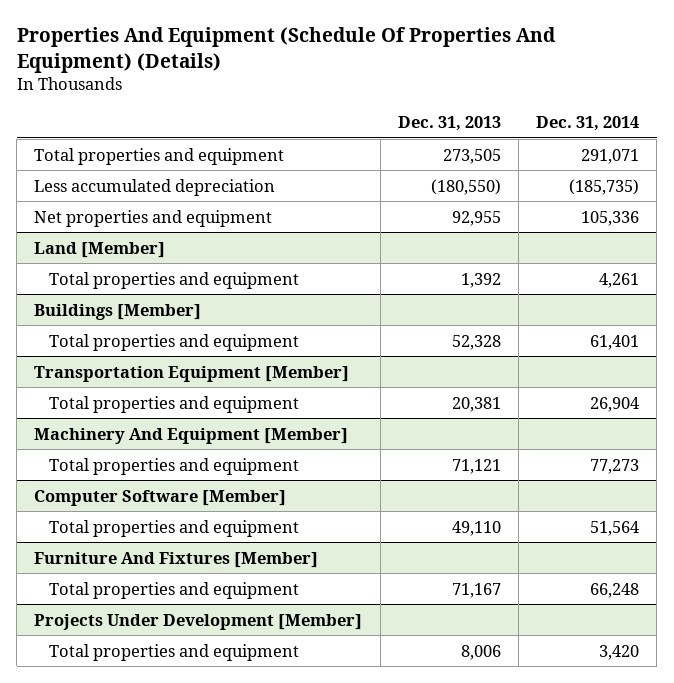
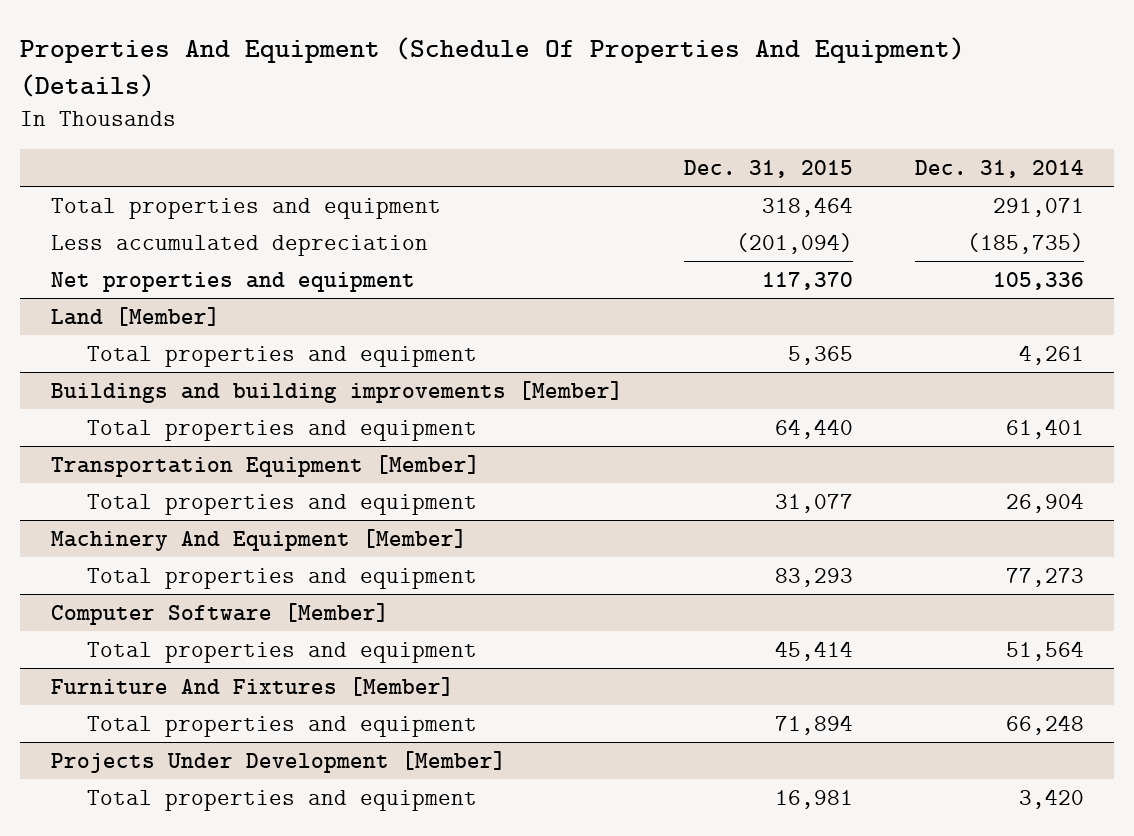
[397,115,501,131] Dec. 31, 2013 -> none
none -> [684,160,854,179] Dec. 31, 2015
[34,303,202,320] Buildings [Member] -> [50,380,623,403] Buildings and building improvements [Member]

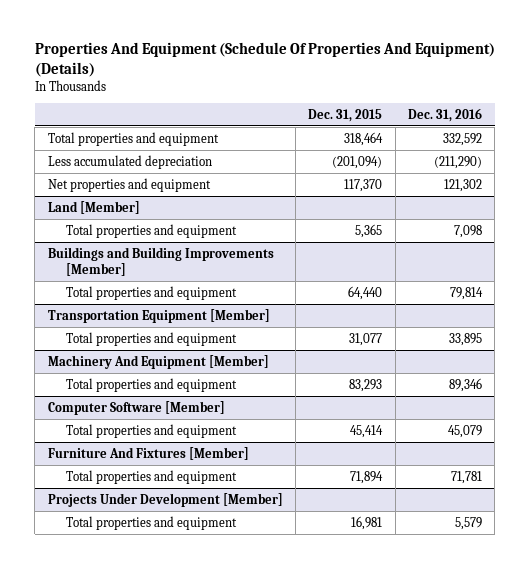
[914,160,1084,179] Dec. 31, 2014 -> none
none -> [408,107,483,122] Dec. 31, 2016
[50,380,623,403] Buildings and building improvements [Member] -> [47,246,274,276] Buildings and Building Improvements [Member]

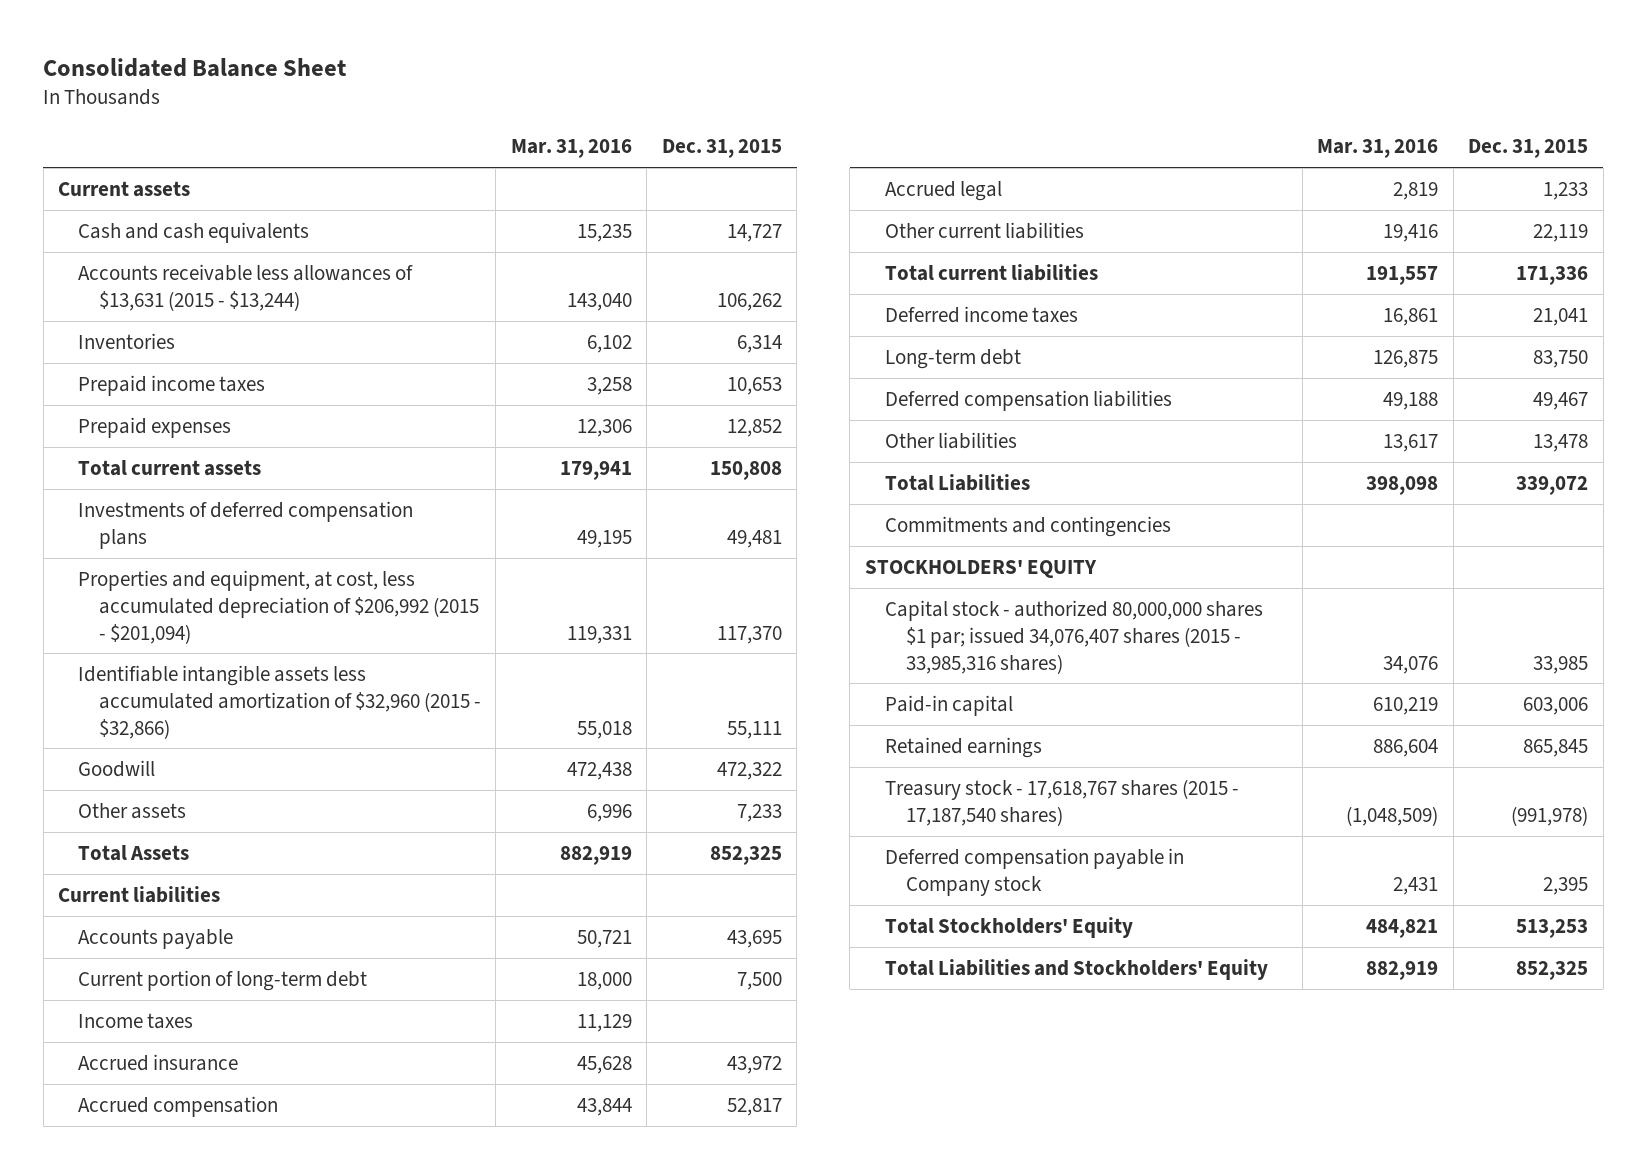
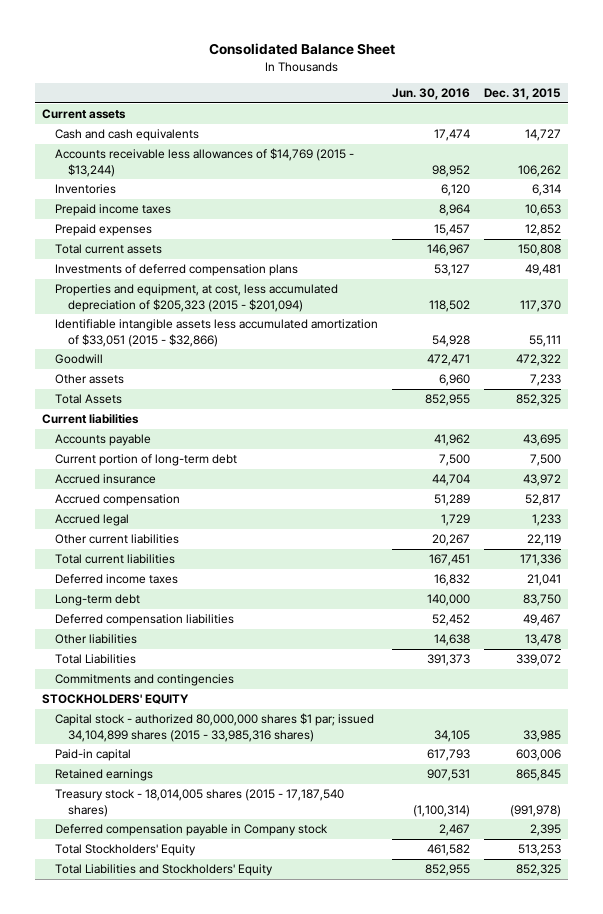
[510,139,632,159] Mar. 31, 2016 -> none
none -> [391,88,470,101] Jun. 30, 2016
[78,263,414,311] Accounts receivable less allowances of $13,631 (2015 - $13,244) -> [55,148,355,177] Accounts receivable less allowances of $14,769 (2015 - $13,244)
[78,569,479,644] Properties and equipment, at cost, less accumulated depreciation of $206,992 (2015 - $201,094) -> [55,284,339,312] Properties and equipment, at cost, less accumulated depreciation of $205,323 (2015 - $201,094)
[78,664,481,739] Identifiable intangible assets less accumulated amortization of $32,960 (2015 - $32,866) -> [55,319,379,347] Identifiable intangible assets less accumulated amortization of $33,051 (2015 - $32,866)
[78,1012,194,1029] Income taxes -> none
[885,599,1264,674] Capital stock - authorized 80,000,000 shares $1 par; issued 34,076,407 shares (2015 - 33,985,316 shares) -> [55,713,375,742] Capital stock - authorized 80,000,000 shares $1 par; issued 34,104,899 shares (2015 - 33,985,316 shares)
[885,778,1240,826] Treasury stock - 17,618,767 shares (2015 - 17,187,540 shares) -> [55,789,345,817] Treasury stock - 18,014,005 shares (2015 - 17,187,540 shares)

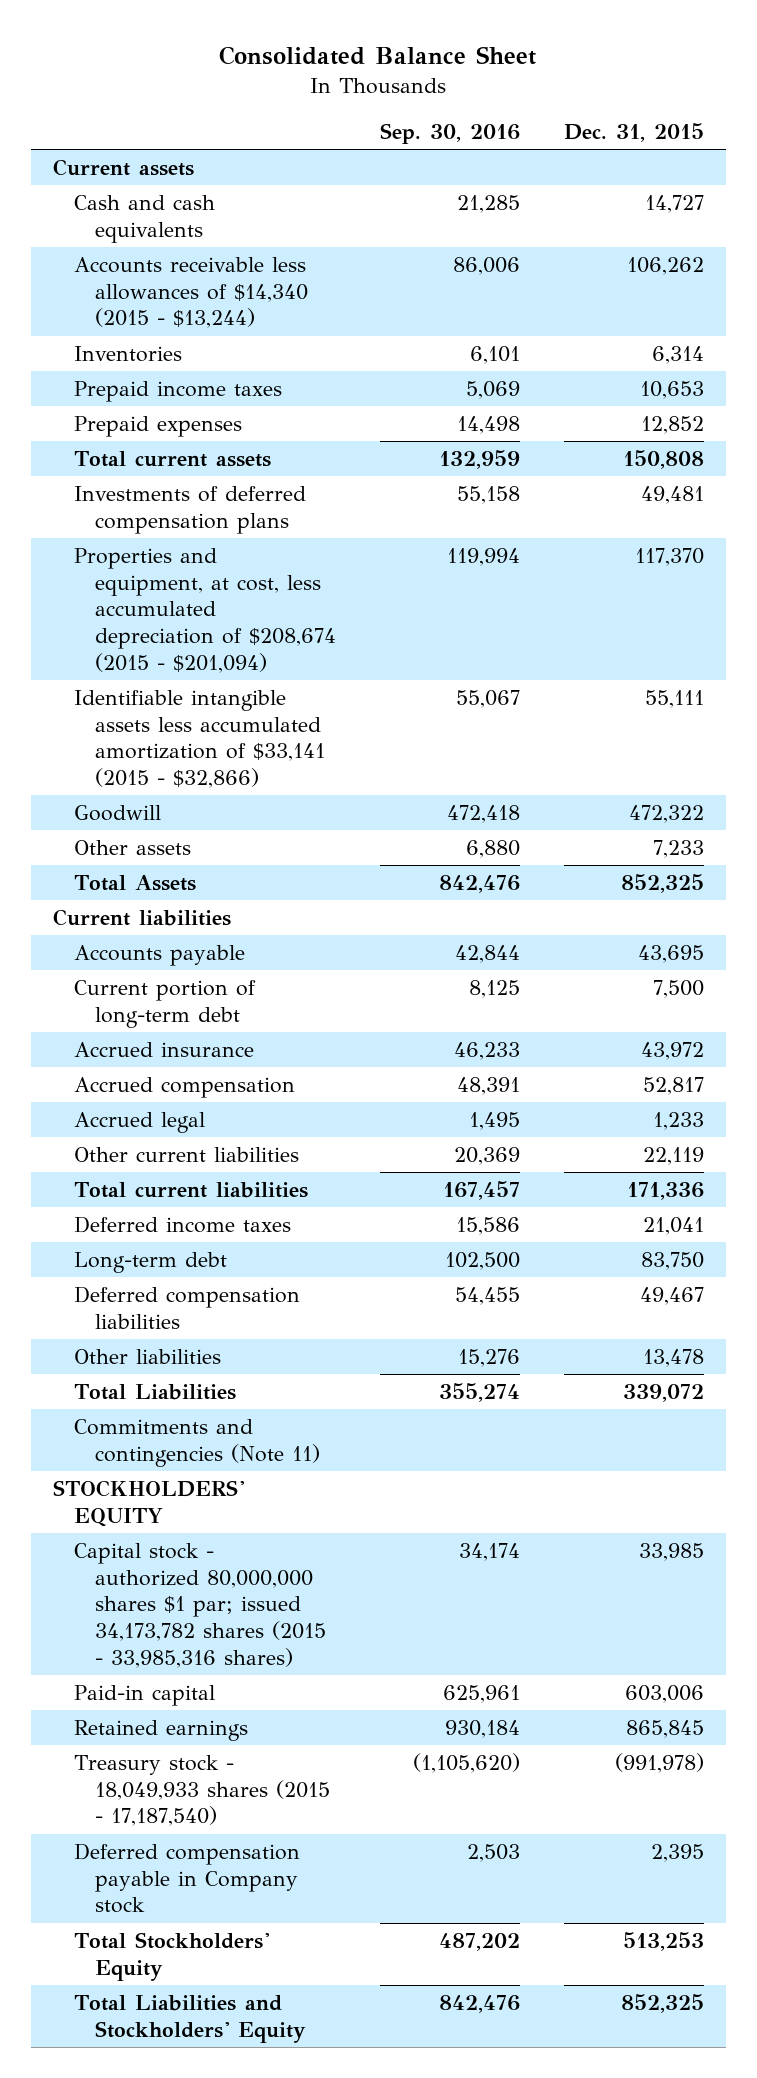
[391,88,470,101] Jun. 30, 2016 -> none
none -> [379,123,520,145] Sep. 30, 2016
[55,148,355,177] Accounts receivable less allowances of $14,769 (2015 - $13,244) -> [73,257,308,329] Accounts receivable less allowances of $14,340 (2015 - $13,244)
[55,284,339,312] Properties and equipment, at cost, less accumulated depreciation of $205,323 (2015 - $201,094) -> [73,548,336,673] Properties and equipment, at cost, less accumulated depreciation of $208,674 (2015 - $201,094)
[55,319,379,347] Identifiable intangible assets less accumulated amortization of $33,051 (2015 - $32,866) -> [73,690,325,789] Identifiable intangible assets less accumulated amortization of $33,141 (2015 - $32,866)
[55,674,235,687] Commitments and contingencies -> [73,1419,320,1467] Commitments and contingencies (Note 11)
[55,713,375,742] Capital stock - authorized 80,000,000 shares $1 par; issued 34,104,899 shares (2015 - 33,985,316 shares) -> [73,1543,326,1668] Capital stock - authorized 80,000,000 shares $1 par; issued 34,173,782 shares (2015 - 33,985,316 shares)
[55,789,345,817] Treasury stock - 18,014,005 shares (2015 - 17,187,540 shares) -> [73,1755,330,1827] Treasury stock - 18,049,933 shares (2015 - 17,187,540)

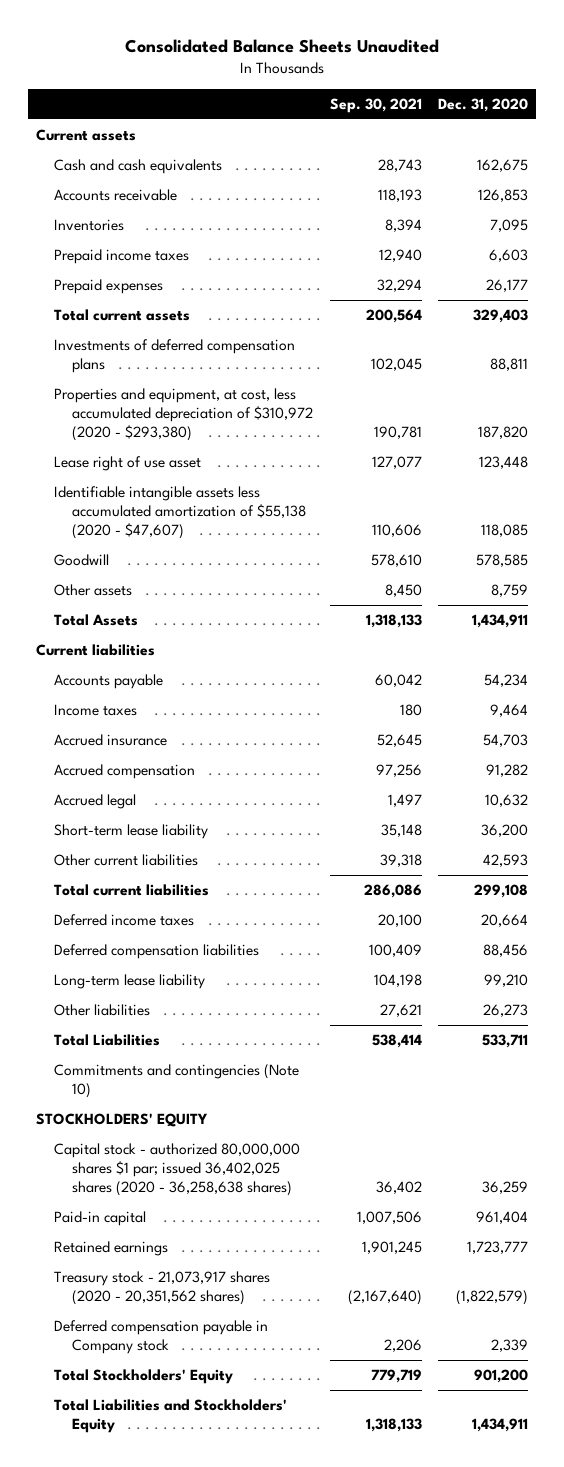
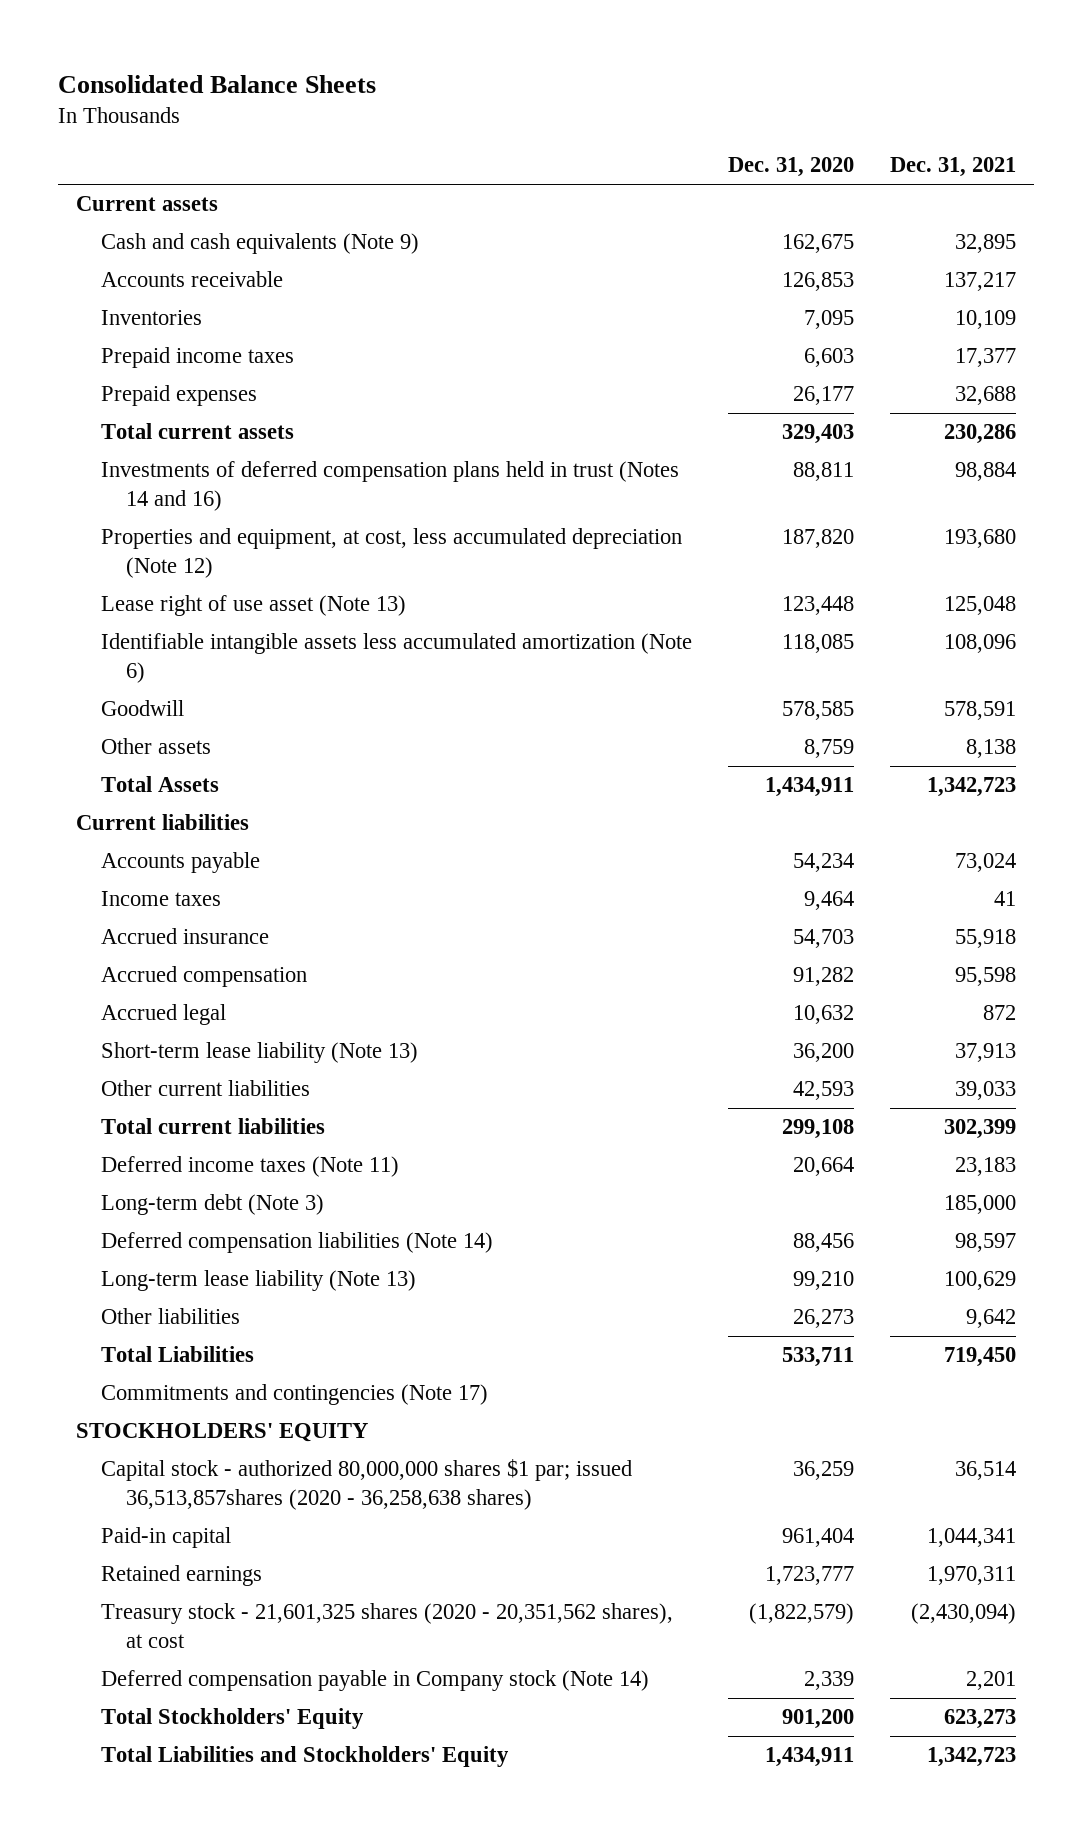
[125,39,440,54] Consolidated Balance Sheets Unaudited -> [57,74,376,93] Consolidated Balance Sheets
[329,97,422,113] Sep. 30, 2021 -> none
none -> [889,157,1016,178] Dec. 31, 2021
[54,158,223,174] Cash and cash equivalents -> [100,233,419,255] Cash and cash equivalents (Note 9)
[54,338,296,374] Investments of deferred compensation plans -> [100,461,679,512] Investments of deferred compensation plans held in trust (Notes 14 and 16)
[54,387,314,442] Properties and equipment, at cost, less accumulated depreciation of $310,972 (2020 - $293,380) -> [100,528,682,579] Properties and equipment, at cost, less accumulated depreciation (Note 12)
[54,455,202,471] Lease right of use asset -> [100,595,406,617] Lease right of use asset (Note 13)
[54,485,307,540] Identifiable intangible assets less accumulated amortization of $55,138 (2020 - $47,607) -> [100,633,692,684] Identifiable intangible assets less accumulated amortization (Note 6)
[54,823,209,839] Short-term lease liability -> [100,1042,418,1064] Short-term lease liability (Note 13)
[54,913,195,926] Deferred income taxes -> [100,1156,399,1178] Deferred income taxes (Note 11)
none -> [100,1194,324,1216] Long-term debt (Note 3)
[54,943,260,959] Deferred compensation liabilities -> [100,1232,493,1254] Deferred compensation liabilities (Note 14)
[54,973,206,989] Long-term lease liability -> [100,1270,416,1292] Long-term lease liability (Note 13)
[54,1063,300,1099] Commitments and contingencies (Note 10) -> [100,1384,488,1406] Commitments and contingencies (Note 17)
[54,1142,301,1197] Capital stock - authorized 80,000,000 shares $1 par; issued 36,402,025 shares (2020 - 36,258,638 shares) -> [100,1459,632,1511] Capital stock - authorized 80,000,000 shares $1 par; issued 36,513,857shares (2020 - 36,258,638 shares)
[54,1270,271,1306] Treasury stock - 21,073,917 shares (2020 - 20,351,562 shares) -> [100,1603,673,1649] Treasury stock - 21,601,325 shares (2020 - 20,351,562 shares), at cost
[54,1319,269,1355] Deferred compensation payable in Company stock -> [100,1670,649,1692] Deferred compensation payable in Company stock (Note 14)

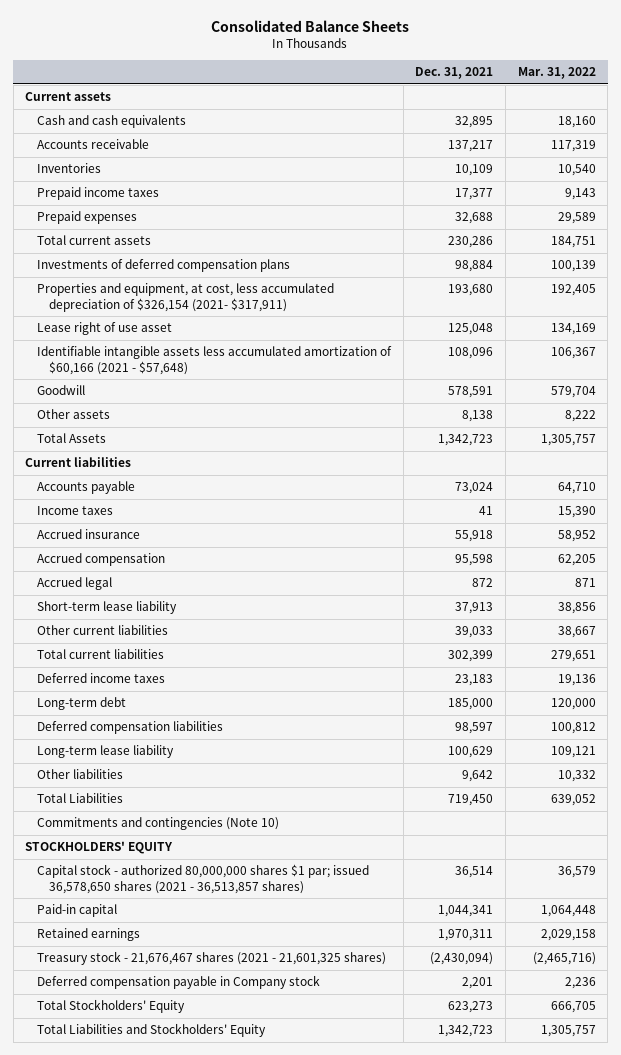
[727,157,854,178] Dec. 31, 2020 -> none
none -> [517,67,596,80] Mar. 31, 2022
[100,233,419,255] Cash and cash equivalents (Note 9) -> [37,115,187,129] Cash and cash equivalents
[100,461,679,512] Investments of deferred compensation plans held in trust (Notes 14 and 16) -> [37,259,291,273] Investments of deferred compensation plans
[100,528,682,579] Properties and equipment, at cost, less accumulated depreciation (Note 12) -> [37,283,335,312] Properties and equipment, at cost, less accumulated depreciation of $326,154 (2021- $317,911)
[100,595,406,617] Lease right of use asset (Note 13) -> [37,322,173,336] Lease right of use asset
[100,633,692,684] Identifiable intangible assets less accumulated amortization (Note 6) -> [37,346,393,375] Identifiable intangible assets less accumulated amortization of $60,166 (2021 - $57,648)
[100,1042,418,1064] Short-term lease liability (Note 13) -> [37,601,178,615] Short-term lease liability
[100,1156,399,1178] Deferred income taxes (Note 11) -> [37,673,166,684] Deferred income taxes
[100,1194,324,1216] Long-term debt (Note 3) -> [37,697,127,711] Long-term debt
[100,1232,493,1254] Deferred compensation liabilities (Note 14) -> [37,721,224,735] Deferred compensation liabilities
[100,1270,416,1292] Long-term lease liability (Note 13) -> [37,745,175,759] Long-term lease liability
[100,1384,488,1406] Commitments and contingencies (Note 17) -> [37,817,280,831] Commitments and contingencies (Note 10)
[100,1459,632,1511] Capital stock - authorized 80,000,000 shares $1 par; issued 36,513,857shares (2020 - 36,258,638 shares) -> [37,864,370,894] Capital stock - authorized 80,000,000 shares $1 par; issued 36,578,650 shares (2021 - 36,513,857 shares)
[100,1603,673,1649] Treasury stock - 21,601,325 shares (2020 - 20,351,562 shares), at cost -> [37,951,387,966] Treasury stock - 21,676,467 shares (2021 - 21,601,325 shares)
[100,1670,649,1692] Deferred compensation payable in Company stock (Note 14) -> [37,975,321,990] Deferred compensation payable in Company stock

